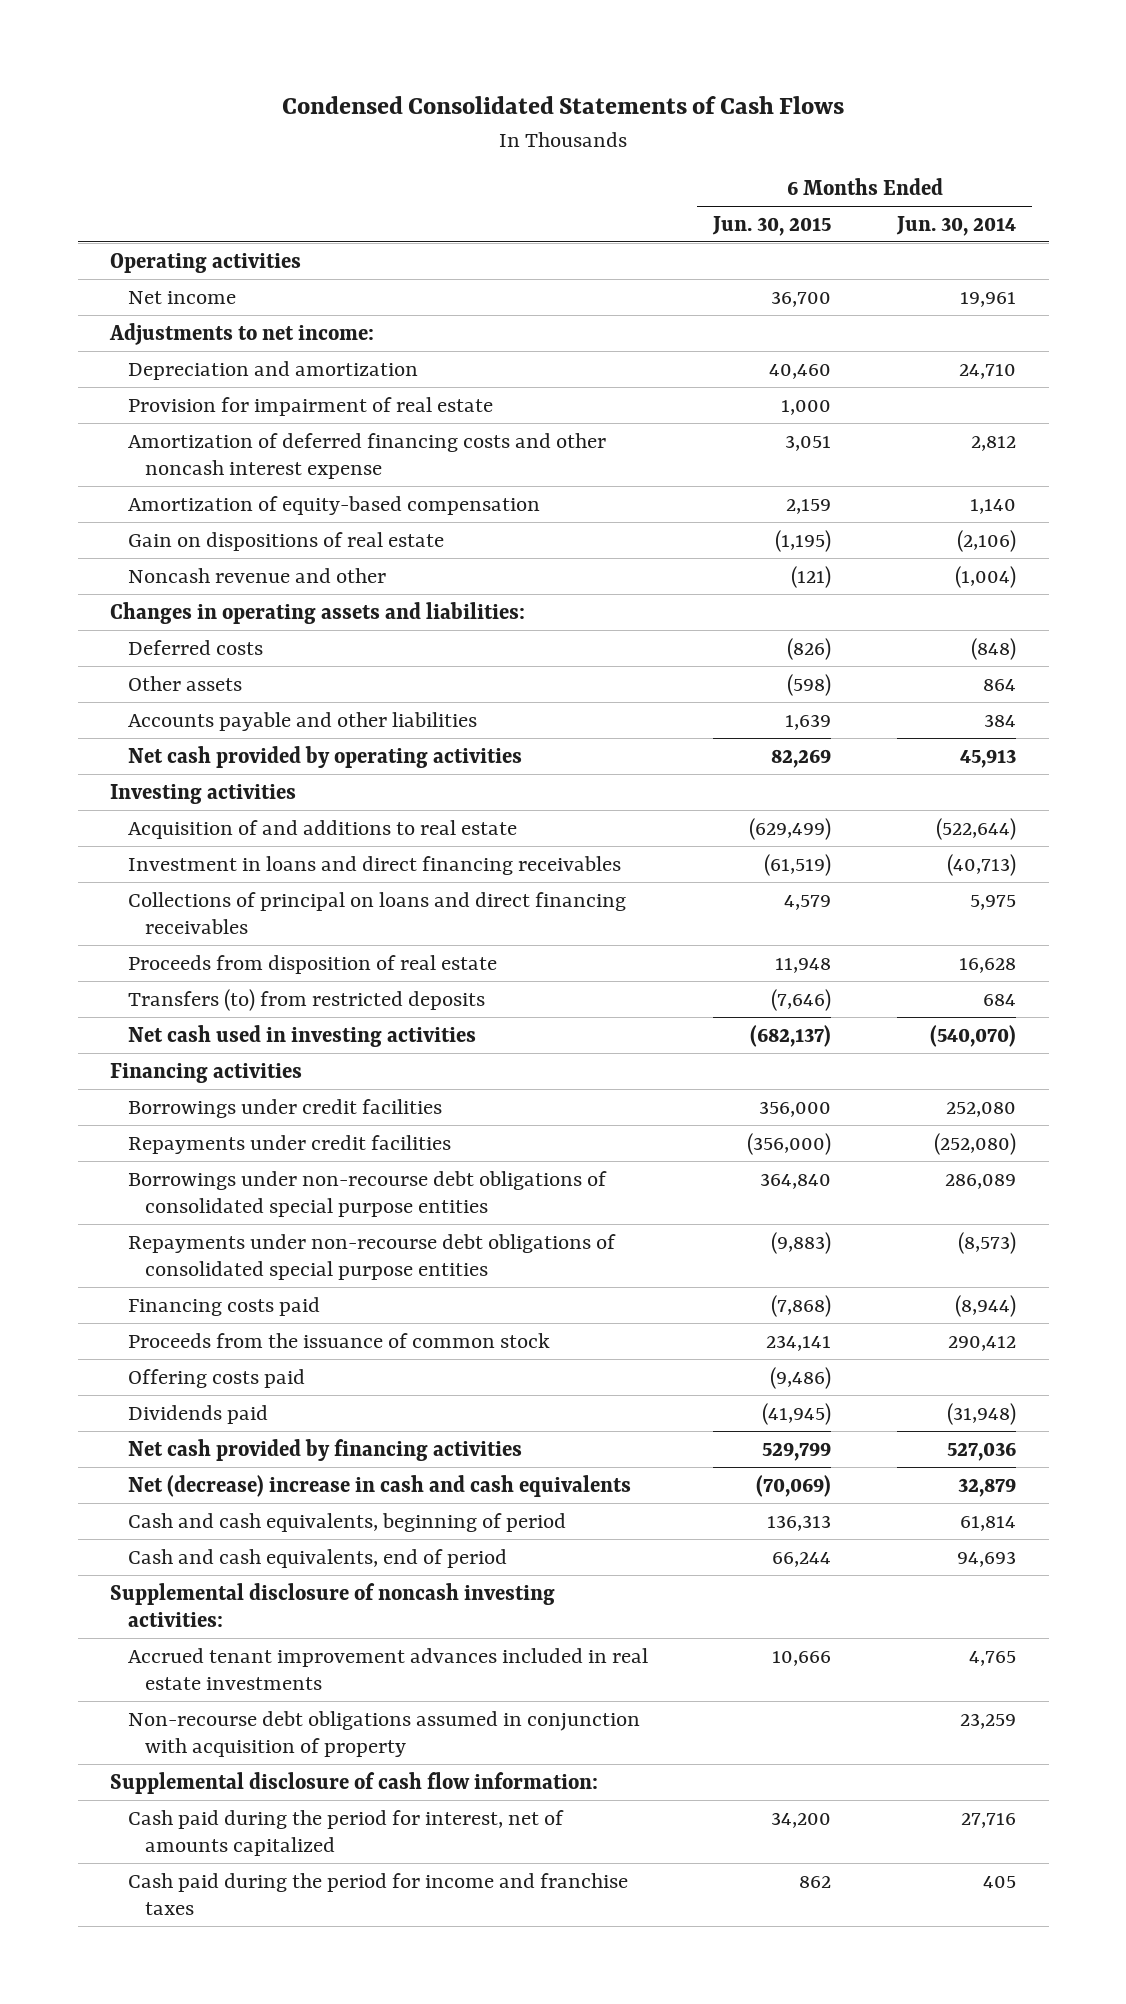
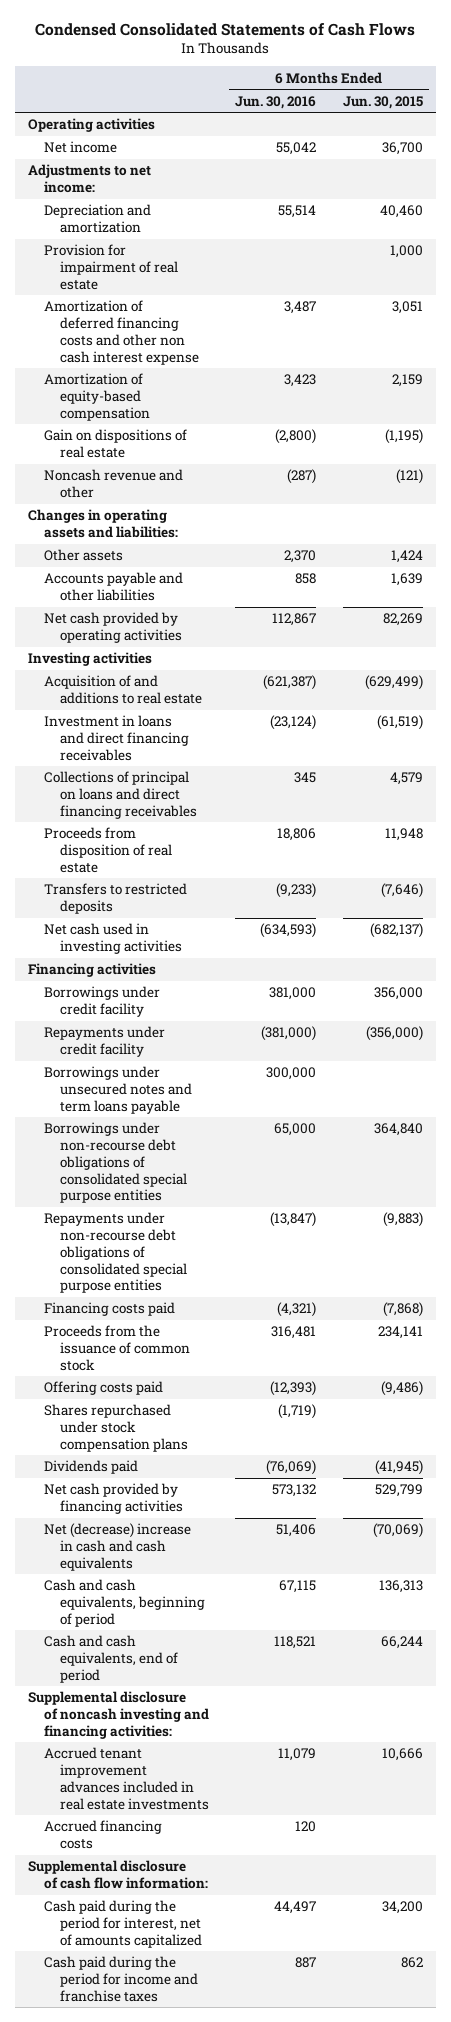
[895,215,1016,236] Jun. 30, 2014 -> none
none -> [235,95,317,109] Jun. 30, 2016
[127,432,606,479] Amortization of deferred financing costs and other noncash interest expense -> [43,300,199,365] Amortization of deferred financing costs and other non cash interest expense
[127,639,263,655] Deferred costs -> none
[787,673,832,696] (598) -> [390,550,423,564] 1,424
[127,988,485,1011] Transfers (to) from restricted deposits -> [43,883,187,914] Transfers to restricted deposits
[127,1098,442,1118] Borrowings under credit facilities -> [43,986,160,1017] Borrowings under credit facility
[127,1134,451,1154] Repayments under credit facilities -> [43,1026,165,1057] Repayments under credit facility
none -> [43,1066,192,1114] Borrowings under unsecured notes and term loans payable
none -> [43,1404,188,1452] Shares repurchased under stock compensation plans
[110,1582,556,1627] Supplemental disclosure of noncash investing activities: -> [27,1691,209,1739] Supplemental disclosure of noncash investing and financing activities:
[127,1710,640,1757] Non-recourse debt obligations assumed in conjunction with acquisition of property -> none
none -> [43,1820,162,1849] Accrued financing costs

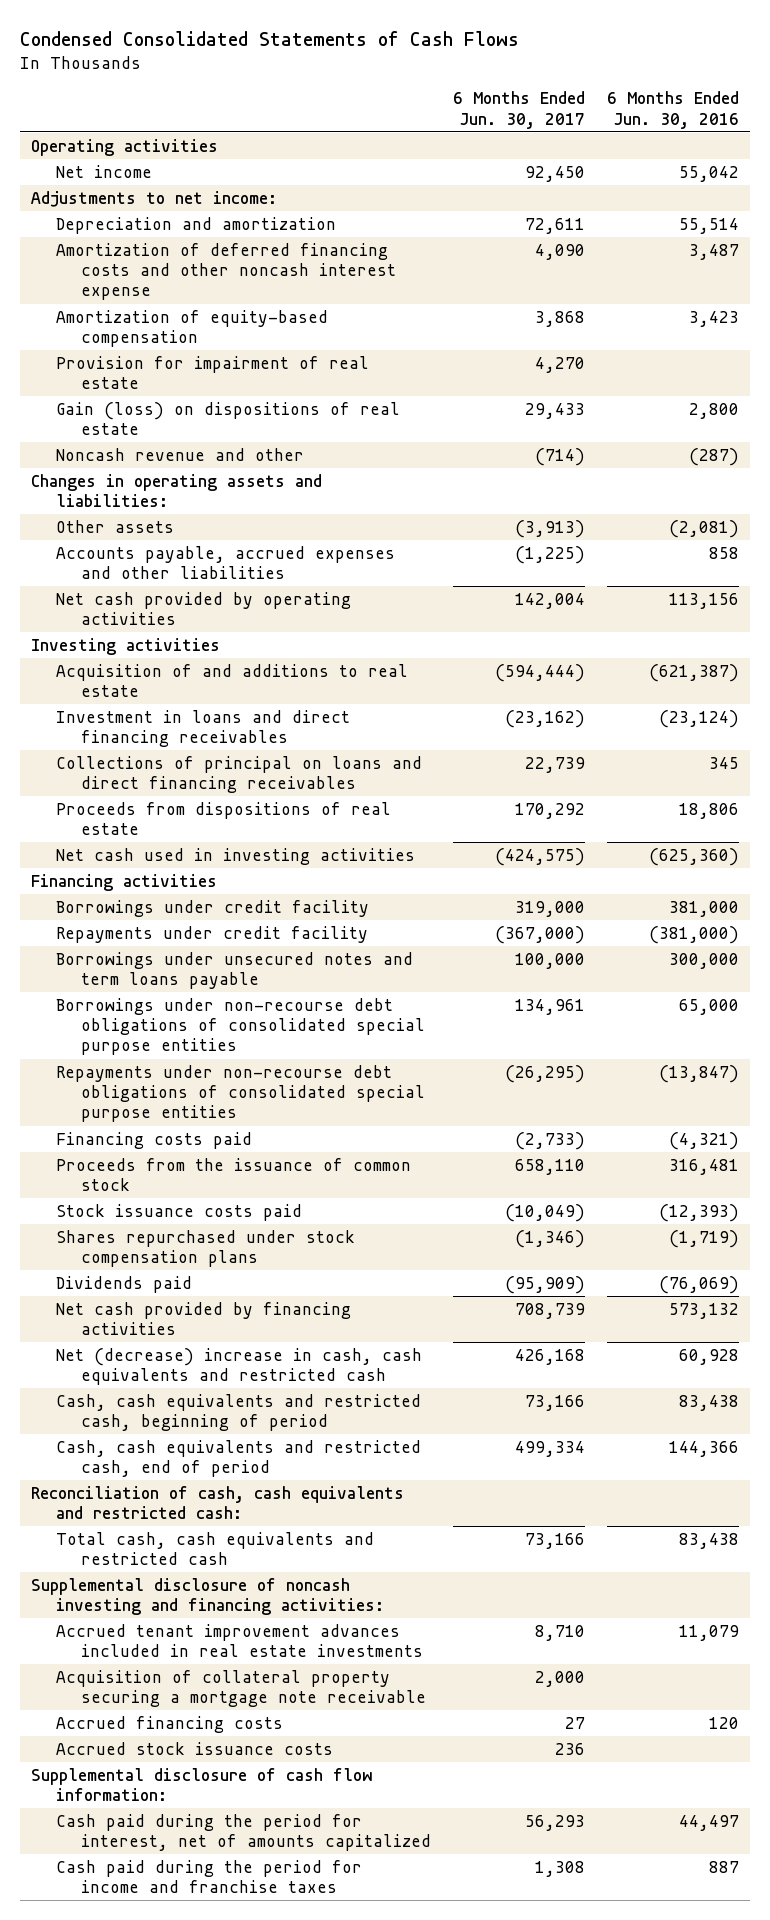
[342,95,423,109] Jun. 30, 2015 -> none
none -> [453,91,586,129] 6 Months Ended Jun. 30, 2017
[43,300,199,365] Amortization of deferred financing costs and other non cash interest expense -> [56,242,397,301] Amortization of deferred financing costs and other noncash interest expense
[43,244,178,290] Provision for impairment of real estate -> [56,355,370,390] Provision for impairment of real estate
[43,429,187,458] Gain on dispositions of real estate -> [56,401,401,436] Gain (loss) on dispositions of real estate
[275,429,317,445] (2,800) -> [689,402,740,419] 2,800
[284,550,317,564] 2,370 -> [669,519,740,538] (2,081)
[43,572,183,601] Accounts payable and other liabilities -> [56,545,396,580] Accounts payable, accrued expenses and other liabilities
[272,613,317,627] 112,867 -> [669,592,740,609] 113,156
[43,883,187,914] Transfers to restricted deposits -> none
[43,827,172,873] Proceeds from disposition of real estate -> [56,801,392,836] Proceeds from dispositions of real estate
[260,923,317,939] (634,593) -> [649,847,740,866] (625,360)
[43,1381,163,1396] Offering costs paid -> [56,1203,303,1221] Stock issuance costs paid
[43,1523,191,1571] Net (decrease) increase in cash and cash equivalents -> [56,1347,423,1386] Net (decrease) increase in cash, cash equivalents and restricted cash
[276,1524,317,1538] 51,406 -> [679,1348,740,1365] 60,928
[43,1579,205,1627] Cash and cash equivalents, beginning of period -> [56,1393,422,1432] Cash, cash equivalents and restricted cash, beginning of period
[279,1580,317,1594] 67,115 -> [679,1394,740,1411] 83,438
[43,1635,178,1683] Cash and cash equivalents, end of period -> [56,1439,422,1478] Cash, cash equivalents and restricted cash, end of period
[274,1636,317,1650] 118,521 -> [669,1440,740,1457] 144,366
none -> [30,1485,404,1520] Reconciliation of cash, cash equivalents and restricted cash:
none -> [56,1531,375,1566] Total cash, cash equivalents and restricted cash
none -> [56,1669,427,1708] Acquisition of collateral property securing a mortgage note receivable
none -> [56,1741,334,1755] Accrued stock issuance costs

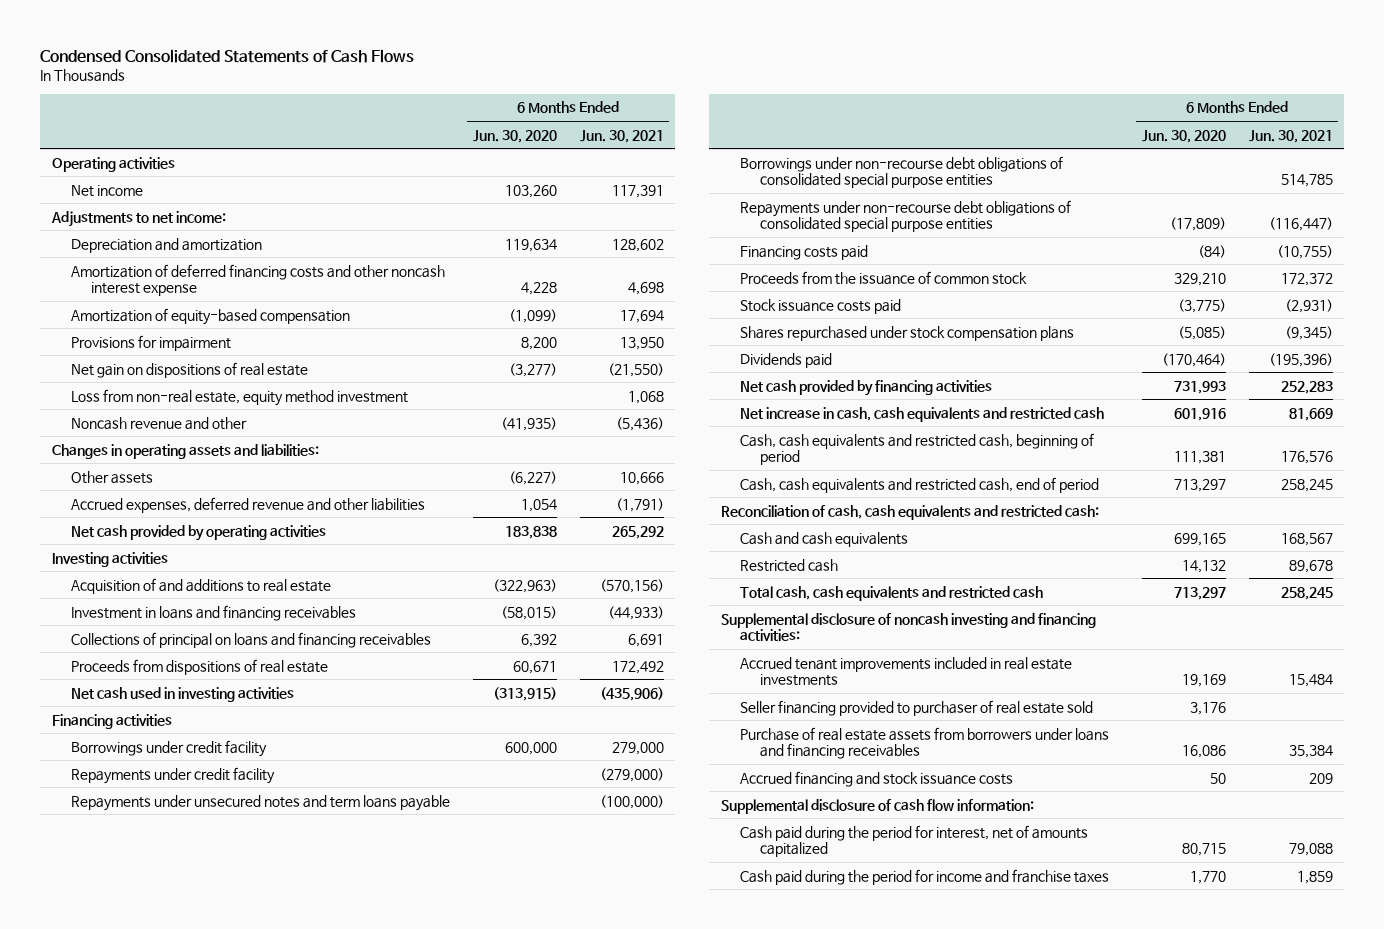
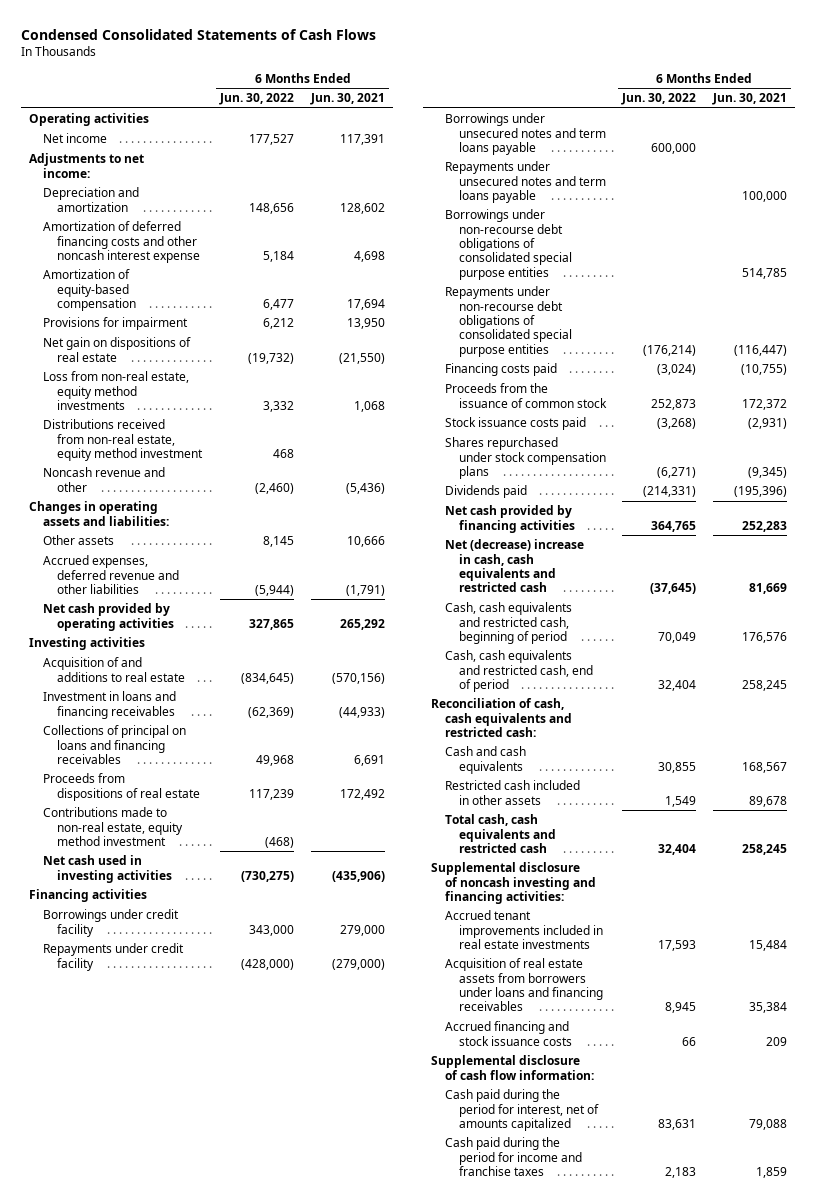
[472,129,557,143] Jun. 30, 2020 -> none
none -> [219,93,295,106] Jun. 30, 2022
[71,388,409,406] Loss from non-real estate, equity method investment -> [43,371,190,410] Loss from non-real estate, equity method investments
none -> [43,419,204,461] Distributions received from non-real estate, equity method investment
none -> [43,807,184,846] Contributions made to non-real estate, equity method investment
none -> [445,113,606,155] Borrowings under unsecured notes and term loans payable
[599,794,664,809] (100,000) -> [741,190,787,202] 100,000
[740,406,1105,422] Net increase in cash, cash equivalents and restricted cash -> [445,539,585,593] Net (decrease) increase in cash, cash equivalents and restricted cash
[740,558,839,572] Restricted cash -> [445,780,581,805] Restricted cash included in other assets
[740,699,1094,716] Seller financing provided to purchaser of real estate sold -> none
[740,726,1110,760] Purchase of real estate assets from borrowers under loans and financing receivables -> [445,958,603,1012] Acquisition of real estate assets from borrowers under loans and financing receivables

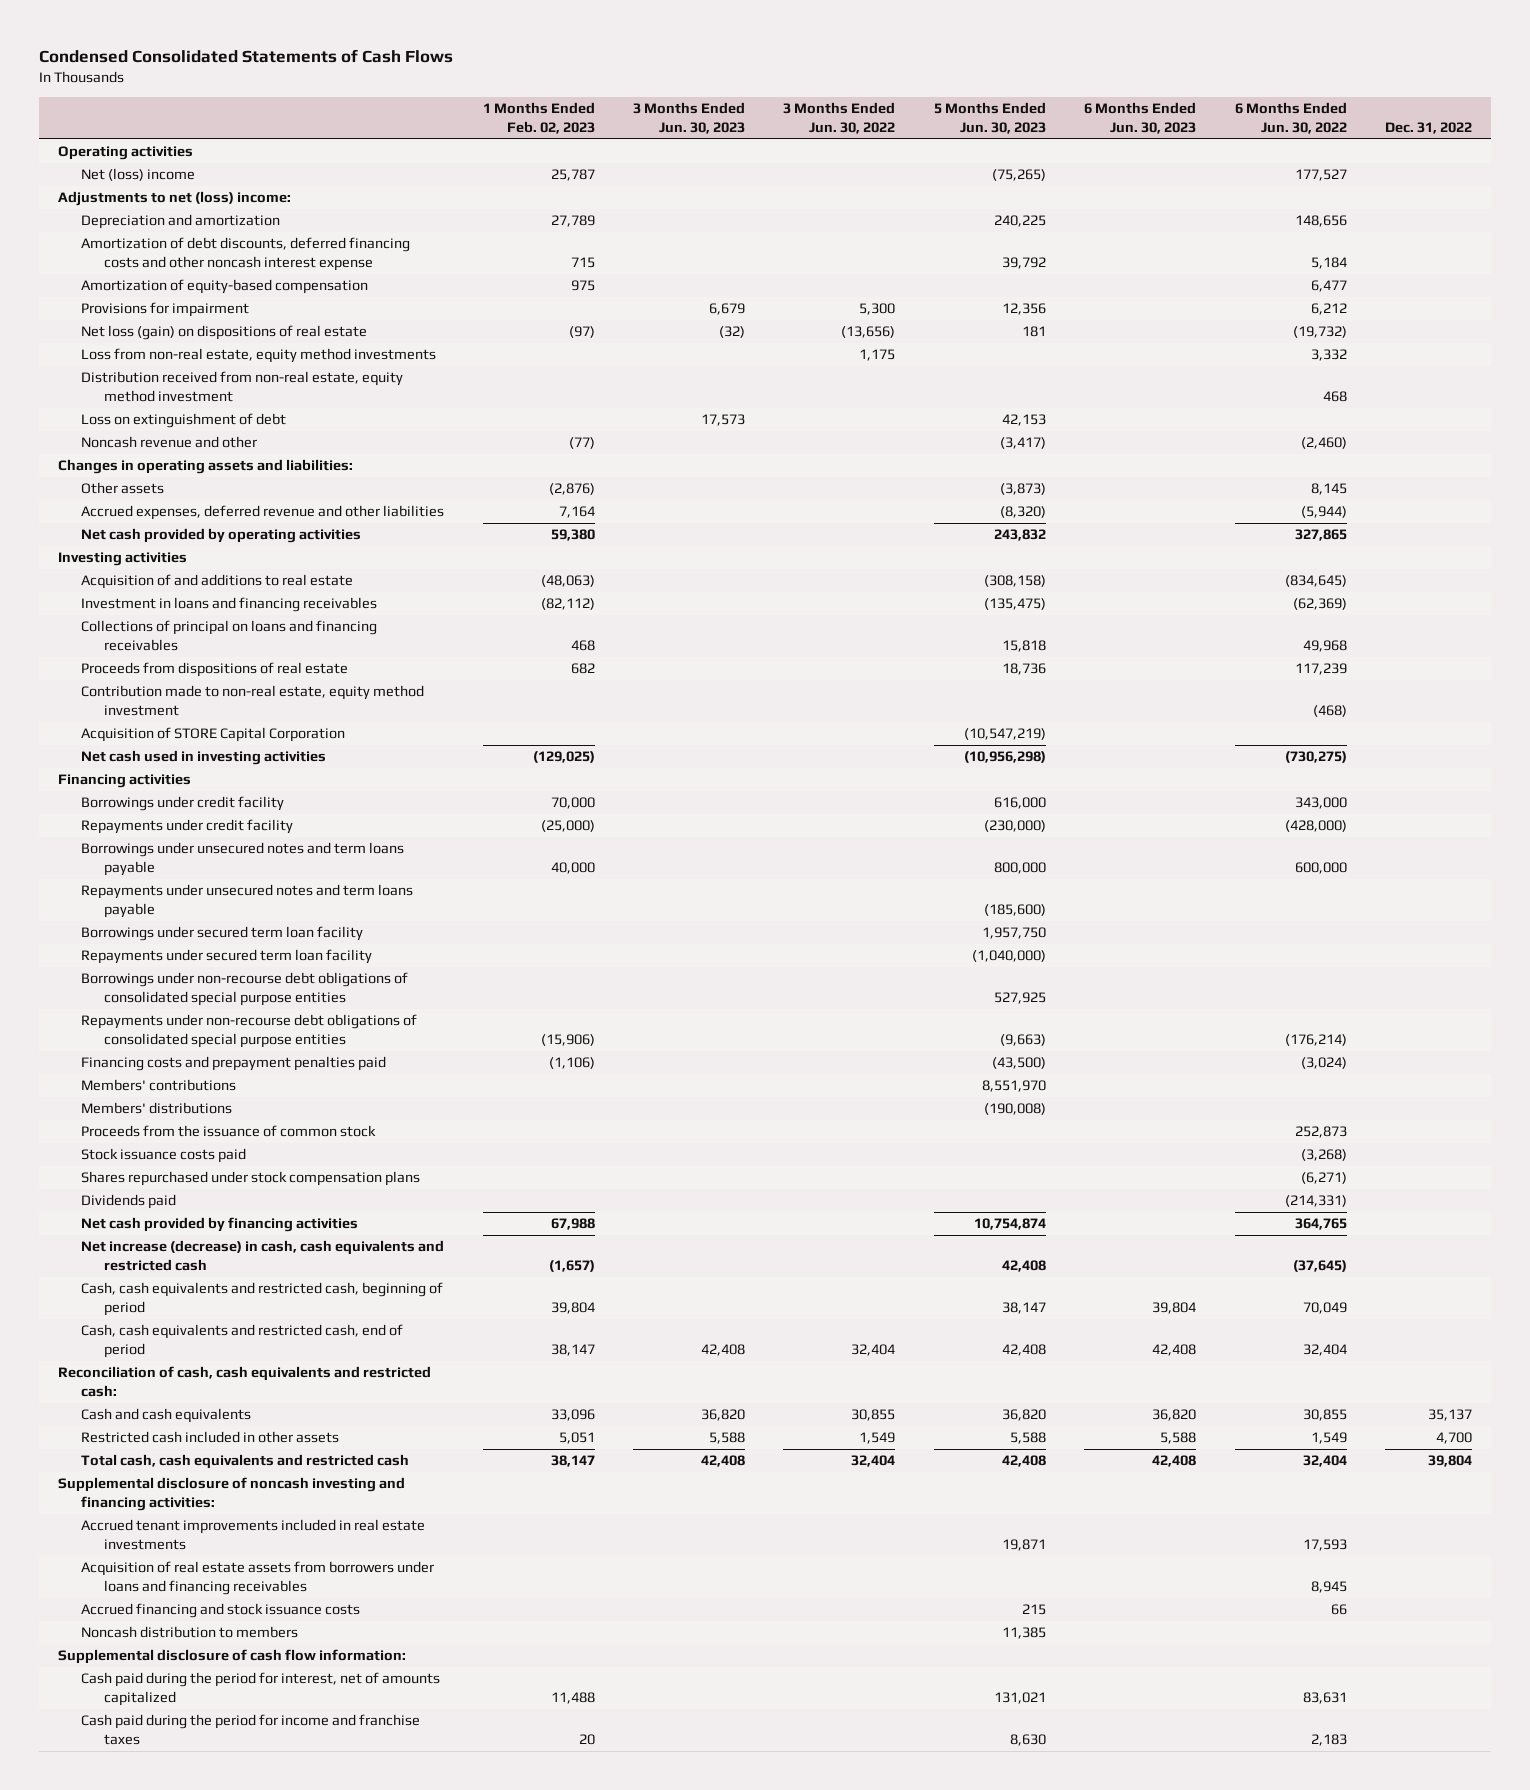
[309,93,385,106] Jun. 30, 2021 -> none
none -> [482,101,595,134] 1 Months Ended Feb. 02, 2023
none -> [633,101,746,134] 3 Months Ended Jun. 30, 2023
none -> [783,101,896,134] 3 Months Ended Jun. 30, 2022
none -> [933,101,1046,134] 5 Months Ended Jun. 30, 2023
none -> [1084,101,1197,134] 6 Months Ended Jun. 30, 2023
none -> [1384,121,1472,134] Dec. 31, 2022
[43,133,108,144] Net income -> [81,168,196,182] Net (loss) income
[29,153,145,178] Adjustments to net income: -> [58,191,292,207] Adjustments to net (loss) income:
[43,221,201,263] Amortization of deferred financing costs and other noncash interest expense -> [81,237,411,272] Amortization of debt discounts, deferred financing costs and other noncash interest expense
[43,337,192,362] Net gain on dispositions of real estate -> [81,325,368,341] Net loss (gain) on dispositions of real estate
[43,419,204,461] Distributions received from non-real estate, equity method investment -> [81,371,404,403] Distribution received from non-real estate, equity method investment
none -> [81,413,287,429] Loss on extinguishment of debt
[43,807,184,846] Contributions made to non-real estate, equity method investment -> [81,685,425,717] Contribution made to non-real estate, equity method investment
none -> [81,727,346,743] Acquisition of STORE Capital Corporation
none -> [81,926,364,942] Borrowings under secured term loan facility
none -> [81,949,373,965] Repayments under secured term loan facility
[445,363,558,377] Financing costs paid -> [81,1056,387,1072] Financing costs and prepayment penalties paid
none -> [81,1079,237,1092] Members' contributions
none -> [81,1102,233,1115] Members' distributions
[445,539,585,593] Net (decrease) increase in cash, cash equivalents and restricted cash -> [81,1240,445,1272] Net increase (decrease) in cash, cash equivalents and restricted cash
none -> [81,1626,299,1639] Noncash distribution to members

